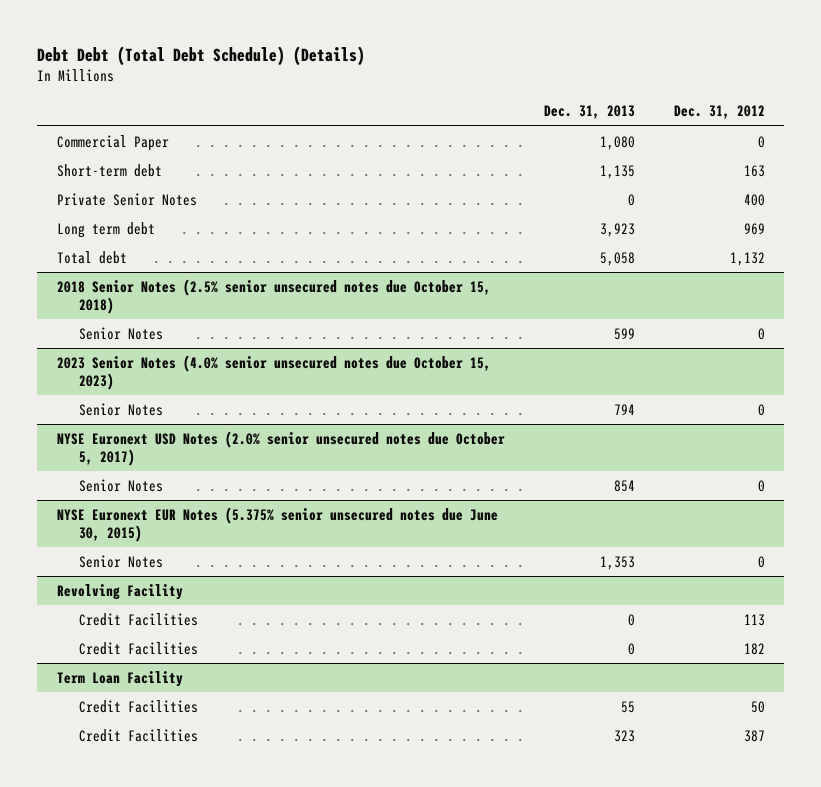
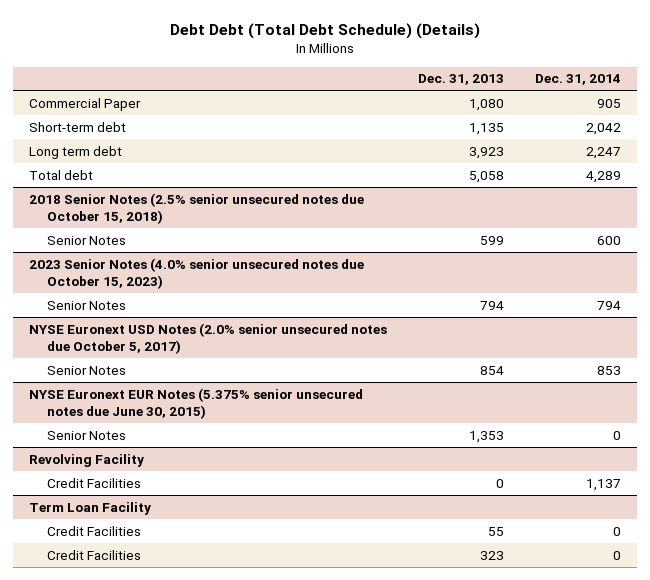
[673,105,765,120] Dec. 31, 2012 -> none
none -> [535,74,622,86] Dec. 31, 2014
[56,193,197,207] Private Senior Notes -> none
[79,642,199,656] Credit Facilities -> none

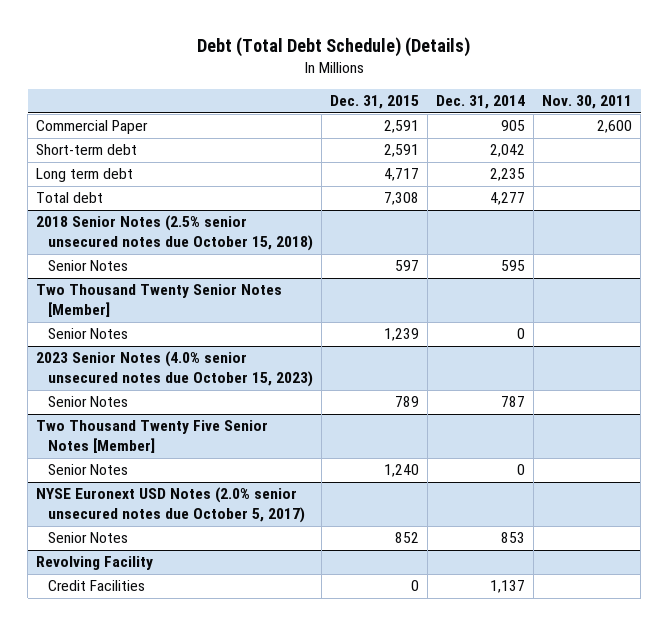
[170,22,481,39] Debt Debt (Total Debt Schedule) (Details) -> [197,37,471,58] Debt (Total Debt Schedule) (Details)
[418,74,505,86] Dec. 31, 2013 -> none
none -> [330,95,420,110] Dec. 31, 2015
none -> [542,95,633,110] Nov. 30, 2011
[586,146,622,159] 2,247 -> [490,168,526,182] 2,235
[586,170,622,183] 4,289 -> [490,192,526,206] 4,277
[597,235,622,245] 600 -> [501,260,526,272] 595
none -> [36,284,283,318] Two Thousand Twenty Senior Notes [Member]
none -> [48,328,129,340] Senior Notes
[597,300,622,310] 794 -> [501,396,526,408] 787
none -> [36,420,269,454] Two Thousand Twenty Five Senior Notes [Member]
none -> [48,464,129,476] Senior Notes
[29,387,364,420] NYSE Euronext EUR Notes (5.375% senior unsecured notes due June 30, 2015) -> none
[46,430,126,440] Senior Notes -> none
[29,501,152,515] Term Loan Facility -> none
[46,525,141,536] Credit Facilities -> none
[46,549,141,560] Credit Facilities -> none

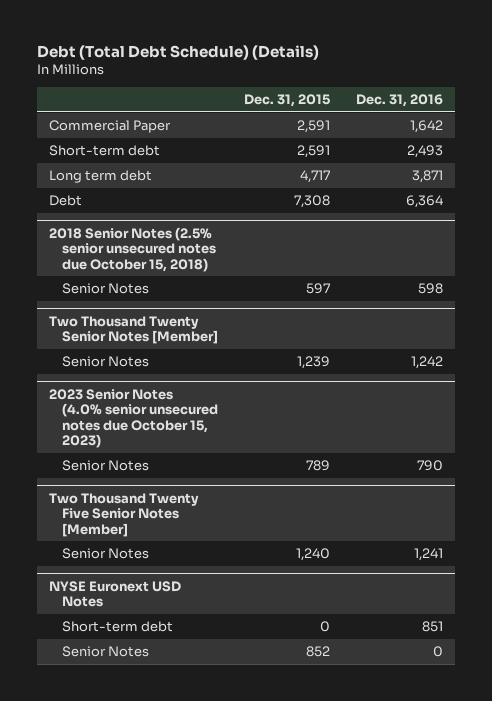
[436,95,526,110] Dec. 31, 2014 -> none
[542,95,633,110] Nov. 30, 2011 -> none
none -> [355,94,443,108] Dec. 31, 2016
[36,192,104,204] Total debt -> [49,195,83,207] Debt
[36,487,306,524] NYSE Euronext USD Notes (2.0% senior unsecured notes due October 5, 2017) -> [49,580,182,608] NYSE Euronext USD Notes
none -> [62,621,174,633] Short-term debt
[36,556,154,571] Revolving Facility -> none
[48,580,146,592] Credit Facilities -> none

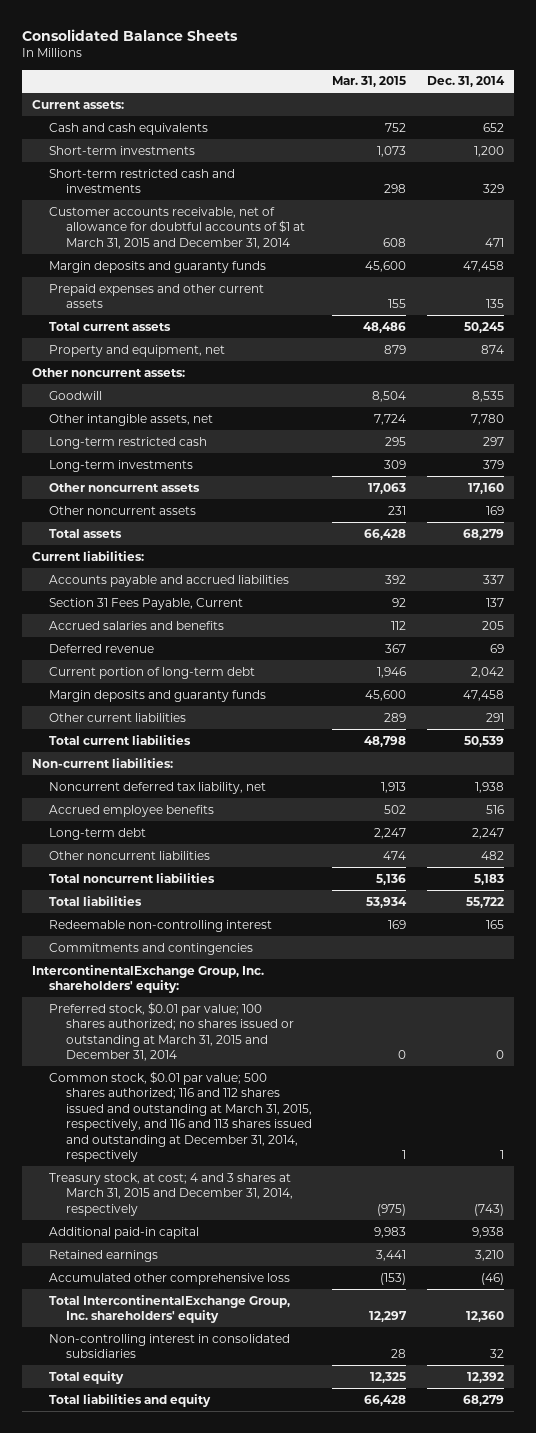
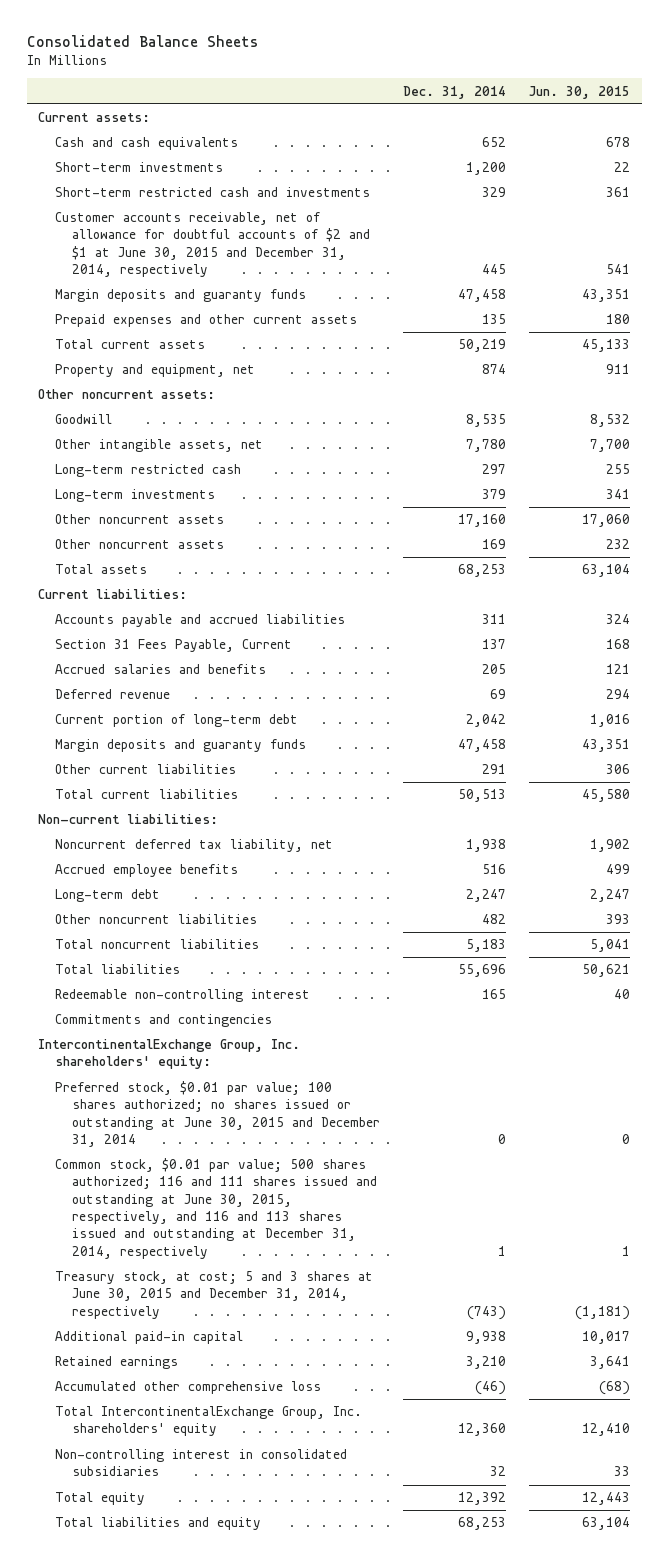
[332,76,407,88] Mar. 31, 2015 -> none
none -> [529,85,631,99] Jun. 30, 2015
[48,206,305,249] Customer accounts receivable, net of allowance for doubtful accounts of $1 at March 31, 2015 and December 31, 2014 -> [55,212,370,278] Customer accounts receivable, net of allowance for doubtful accounts of $2 and $1 at June 30, 2015 and December 31, 2014, respectively
[484,237,504,247] 471 -> [482,264,507,275] 445
[463,321,504,333] 50,245 -> [458,339,507,353] 50,219
[462,528,504,540] 68,279 -> [458,564,507,578] 68,253
[482,574,504,584] 337 -> [482,614,507,625] 311
[463,735,504,747] 50,539 -> [458,789,507,803] 50,513
[465,896,504,908] 55,722 -> [458,964,507,978] 55,696
[48,1001,294,1062] Preferred stock, $0.01 par value; 100 shares authorized; no shares issued or outstanding at March 31, 2015 and December 31, 2014 -> [55,1081,380,1148] Preferred stock, $0.01 par value; 100 shares authorized; no shares issued or outstanding at June 30, 2015 and December 31, 2014
[48,1070,312,1162] Common stock, $0.01 par value; 500 shares authorized; 116 and 112 shares issued and outstanding at March 31, 2015, respectively, and 116 and 113 shares issued and outstanding at December 31, 2014, respectively -> [55,1158,377,1259] Common stock, $0.01 par value; 500 shares authorized; 116 and 111 shares issued and outstanding at June 30, 2015, respectively, and 116 and 113 shares issued and outstanding at December 31, 2014, respectively
[48,1172,293,1216] Treasury stock, at cost; 4 and 3 shares at March 31, 2015 and December 31, 2014, respectively -> [55,1271,374,1319] Treasury stock, at cost; 5 and 3 shares at June 30, 2015 and December 31, 2014, respectively
[462,1394,504,1406] 68,279 -> [458,1517,507,1531] 68,253

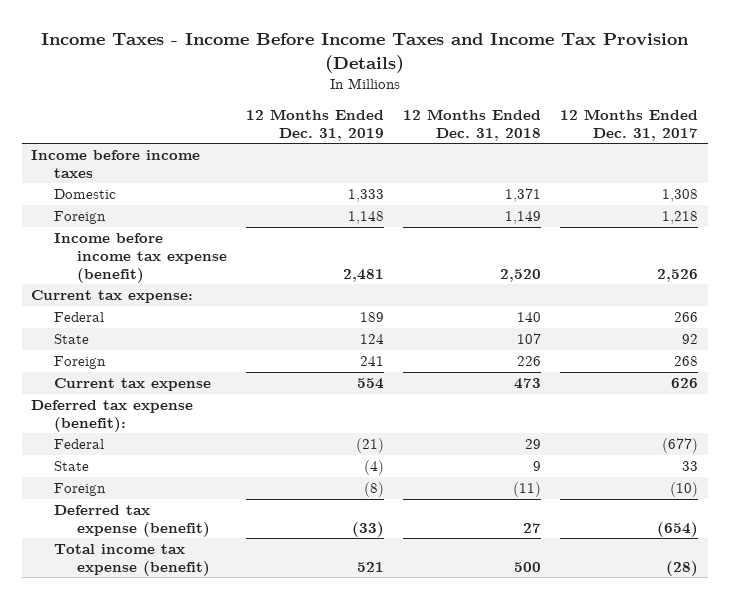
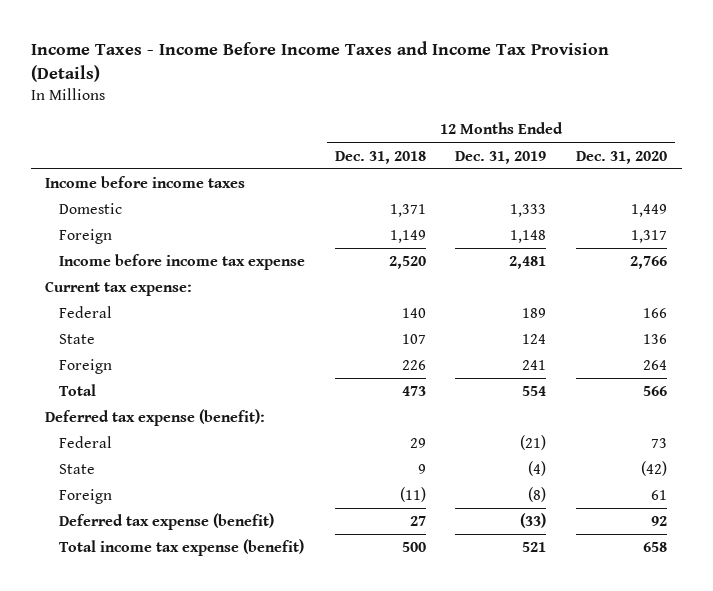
[560,109,699,141] 12 Months Ended Dec. 31, 2017 -> none
none -> [576,150,668,164] Dec. 31, 2020
[54,233,227,283] Income before income tax expense (benefit) -> [58,254,305,271] Income before income tax expense
[54,378,212,392] Current tax expense -> [58,384,96,397] Total

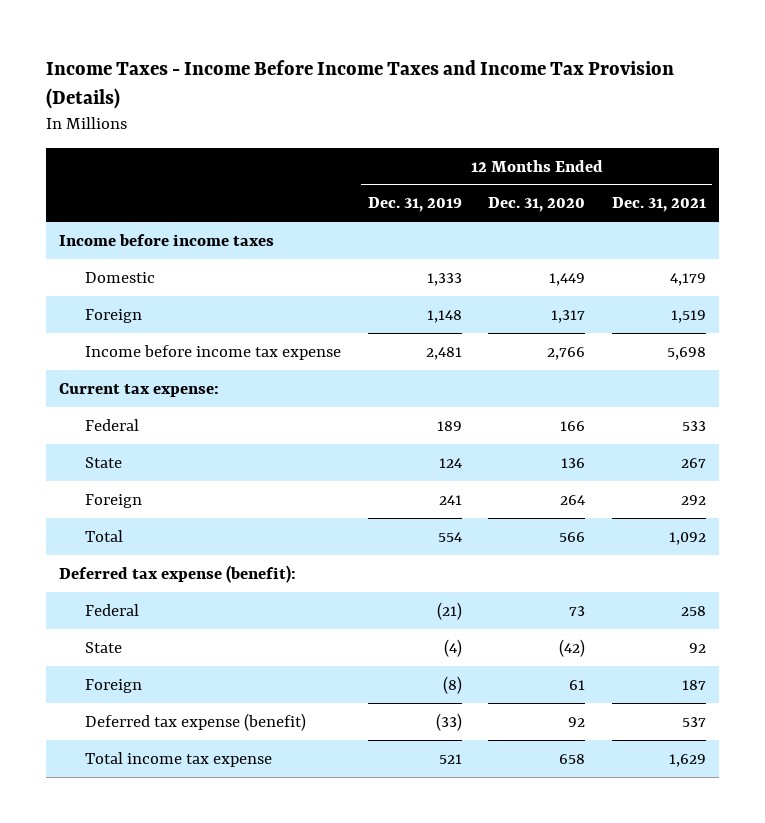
[334,150,426,164] Dec. 31, 2018 -> none
none -> [611,197,706,213] Dec. 31, 2021
[58,539,304,557] Total income tax expense (benefit) -> [85,751,273,767] Total income tax expense

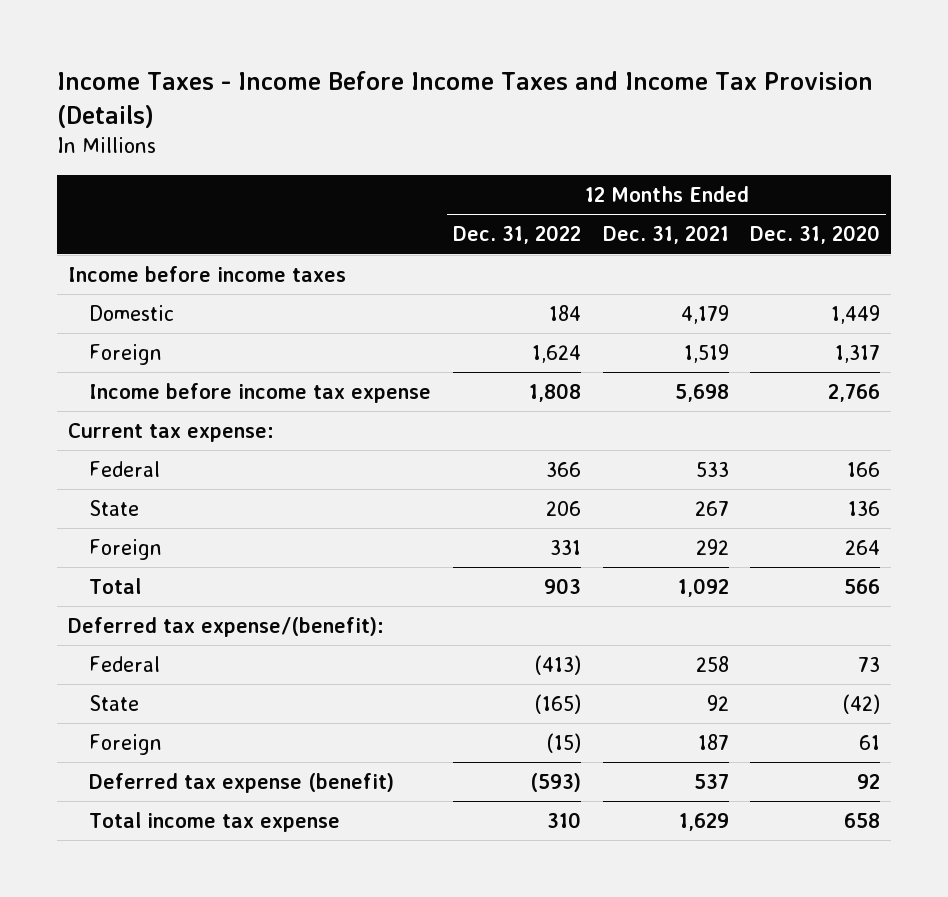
[367,197,462,213] Dec. 31, 2019 -> none
none -> [452,225,581,245] Dec. 31, 2022
[59,564,297,583] Deferred tax expense (benefit): -> [67,617,384,638] Deferred tax expense/(benefit):

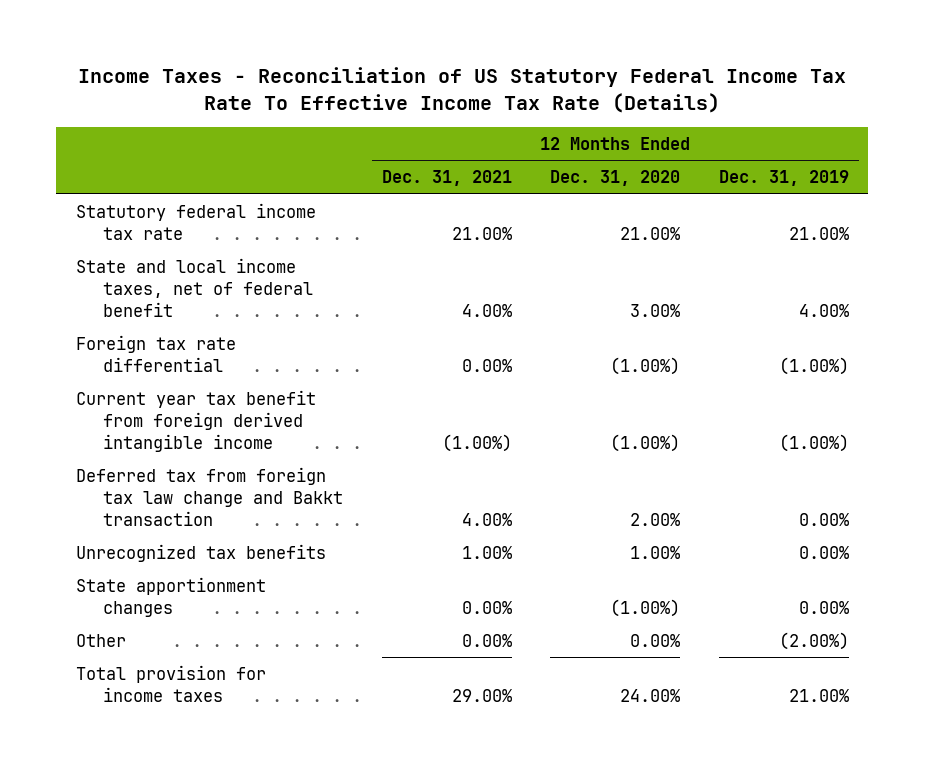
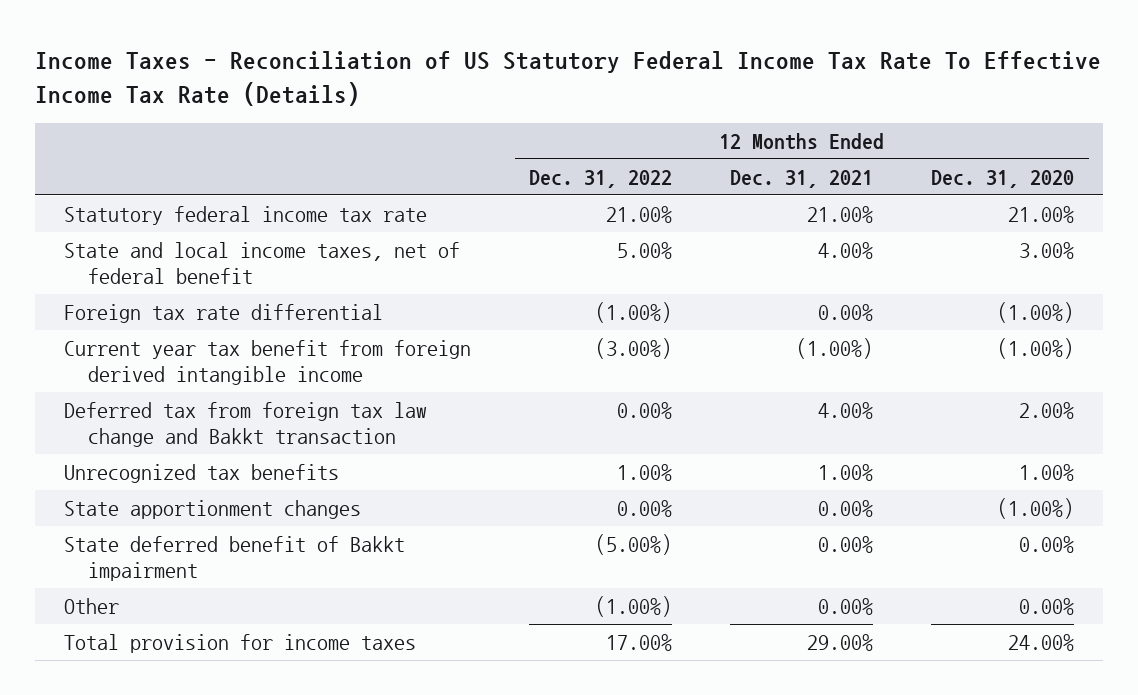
[718,170,849,187] Dec. 31, 2019 -> none
none -> [529,169,673,188] Dec. 31, 2022
none -> [64,535,406,581] State deferred benefit of Bakkt impairment

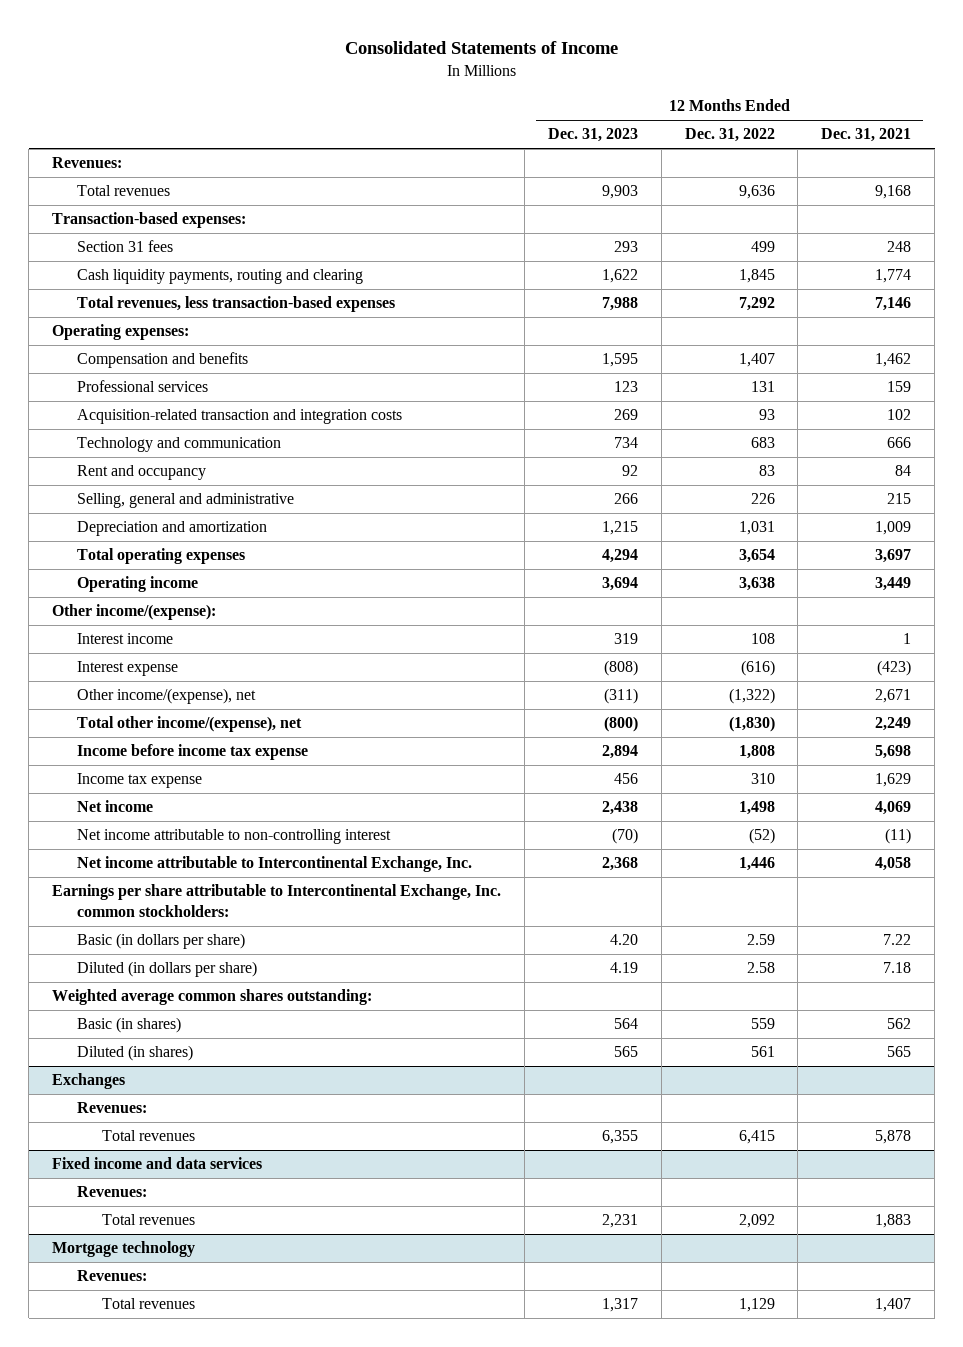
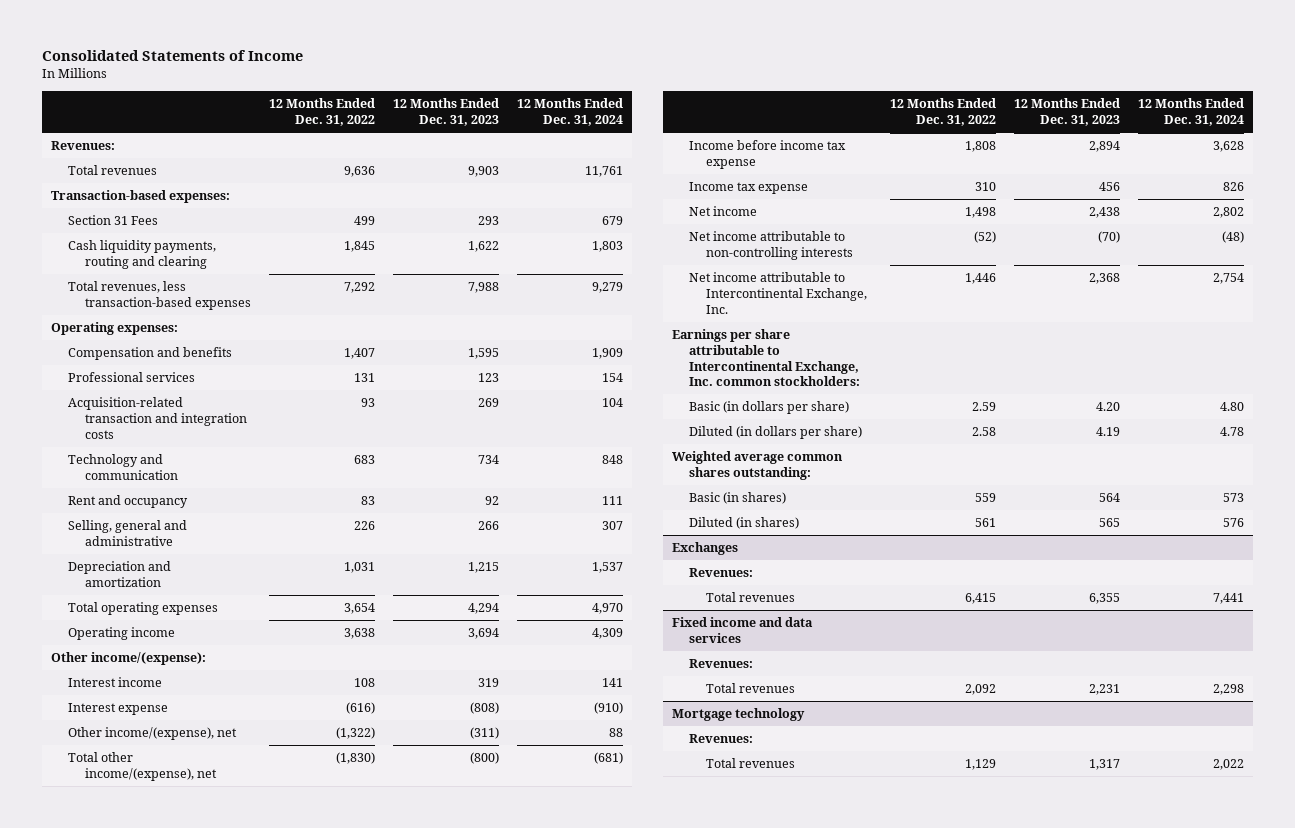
[821,128,912,143] Dec. 31, 2021 -> none
none -> [516,98,623,126] 12 Months Ended Dec. 31, 2024
[76,240,173,253] Section 31 fees -> [68,215,159,226] Section 31 Fees
[76,829,391,845] Net income attributable to non-controlling interest -> [689,231,854,260] Net income attributable to non-controlling interests

